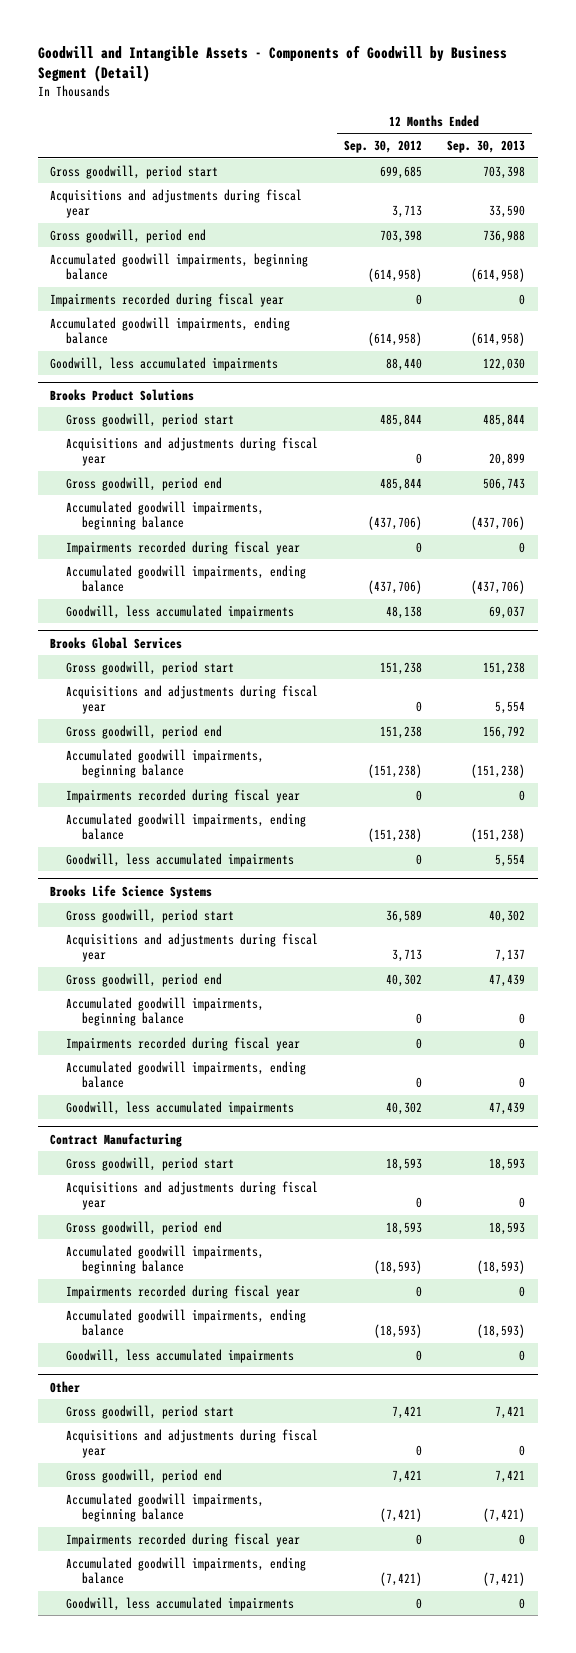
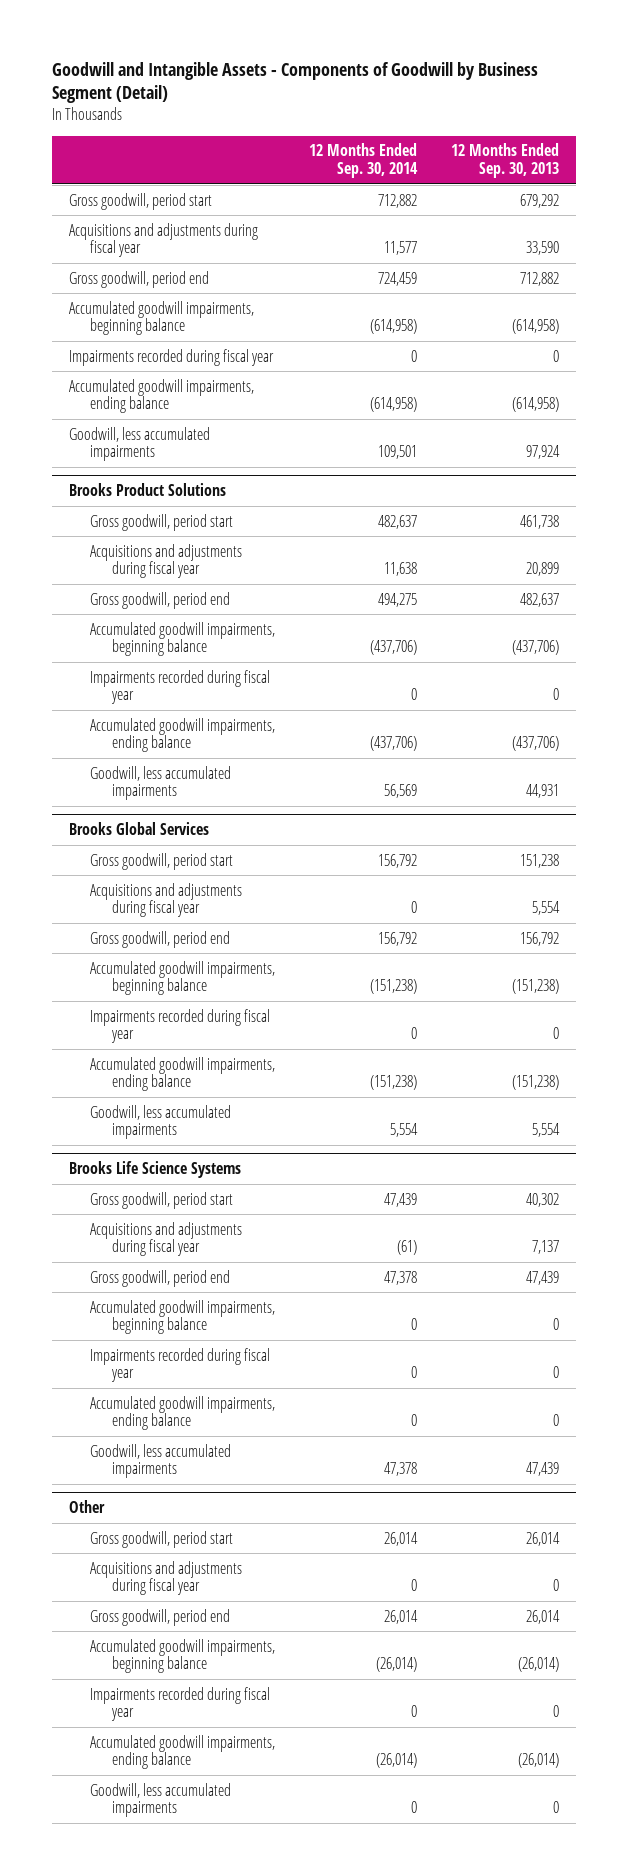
[343,139,422,153] Sep. 30, 2012 -> none
none -> [309,143,419,179] 12 Months Ended Sep. 30, 2014
[483,165,526,179] 703,398 -> [520,193,560,208] 679,292
[483,229,526,243] 736,988 -> [520,271,560,286] 712,882
[483,357,526,371] 122,030 -> [526,445,561,460] 97,924
[483,413,526,427] 485,844 -> [520,514,560,529] 461,738
[483,477,526,491] 506,743 -> [520,592,560,607] 482,637
[489,605,526,619] 69,037 -> [526,784,560,799] 44,931
[50,1132,183,1147] Contract Manufacturing -> none
[66,1156,235,1171] Gross goodwill, period start -> none
[66,1180,319,1211] Acquisitions and adjustments during fiscal year -> none
[66,1220,223,1235] Gross goodwill, period end -> none
[66,1244,265,1275] Accumulated goodwill impairments, beginning balance -> none
[66,1284,301,1299] Impairments recorded during fiscal year -> none
[66,1308,307,1337] Accumulated goodwill impairments, ending balance -> none
[66,1348,295,1363] Goodwill, less accumulated impairments -> none
[495,1405,526,1419] 7,421 -> [526,1531,561,1546] 26,014
[495,1469,526,1483] 7,421 -> [526,1609,561,1624] 26,014
[483,1508,526,1523] (7,421) -> [518,1657,560,1673] (26,014)
[483,1572,526,1587] (7,421) -> [518,1753,560,1769] (26,014)

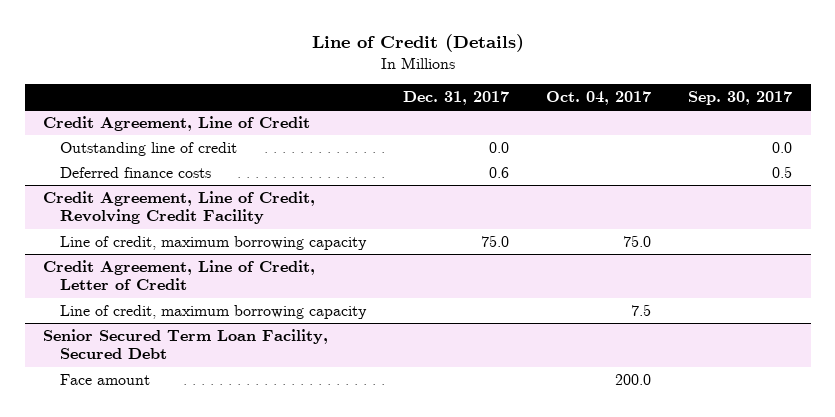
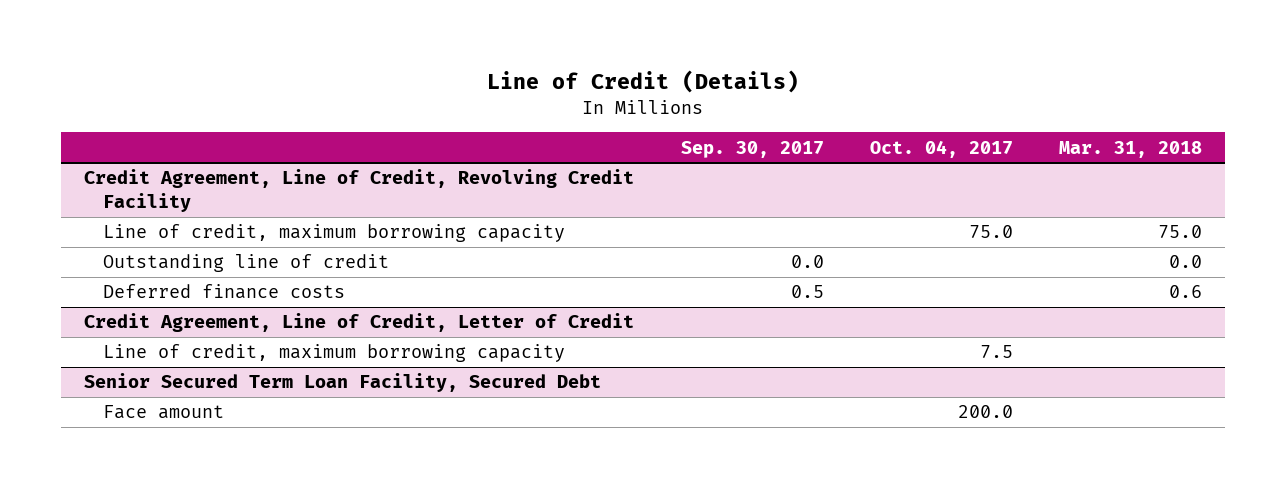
[403,91,510,106] Dec. 31, 2017 -> none
none -> [1059,140,1203,158] Mar. 31, 2018
[43,115,311,131] Credit Agreement, Line of Credit -> none
[60,141,238,156] Outstanding line of credit -> none
[60,166,212,178] Deferred finance costs -> none
none -> [103,254,390,273] Outstanding line of credit
none -> [103,284,346,300] Deferred finance costs

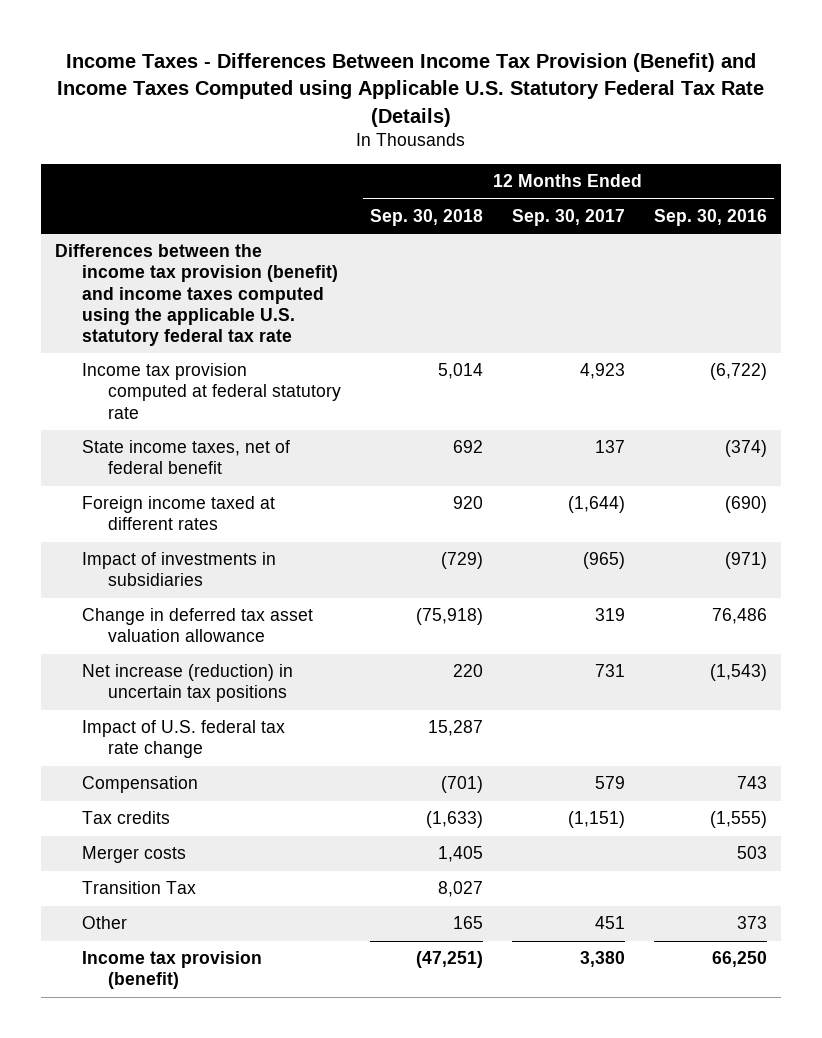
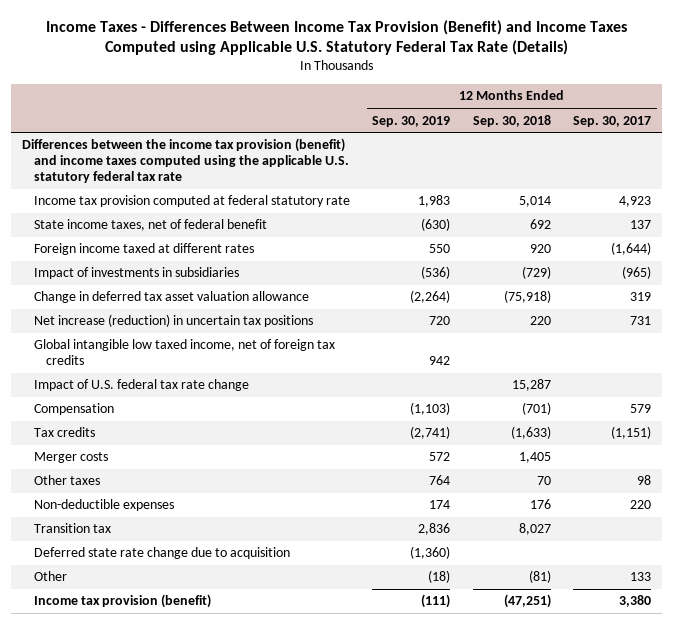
[653,208,767,226] Sep. 30, 2016 -> none
none -> [372,115,451,127] Sep. 30, 2019
none -> [34,339,336,366] Global intangible low taxed income, net of foreign tax credits
none -> [34,475,101,486] Other taxes
none -> [34,499,175,512] Non-deductible expenses
[81,881,196,895] Transition Tax -> [34,523,112,534] Transition tax
none -> [34,547,291,560] Deferred state rate change due to acquisition
[452,916,483,930] 165 -> [528,570,551,584] (81)
[594,916,625,930] 451 -> [629,572,651,582] 133

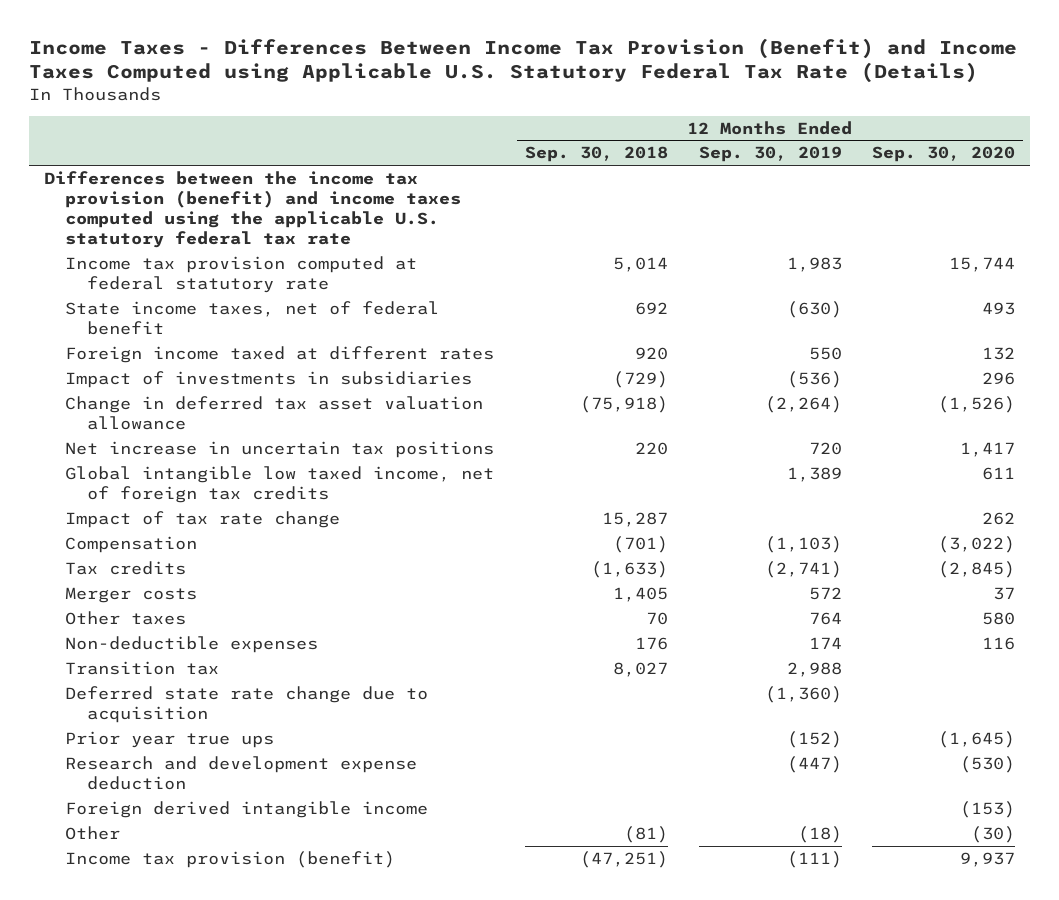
[572,115,651,127] Sep. 30, 2017 -> none
none -> [872,146,1016,163] Sep. 30, 2020
[34,314,314,328] Net increase (reduction) in uncertain tax positions -> [65,440,495,458] Net increase in uncertain tax positions
[429,356,451,366] 942 -> [786,466,842,482] 1,389
[34,379,250,392] Impact of U.S. federal tax rate change -> [65,510,341,528] Impact of tax rate change
[418,523,451,536] 2,836 -> [786,661,842,677] 2,988
none -> [65,730,275,748] Prior year true ups
none -> [65,755,418,790] Research and development expense deduction
none -> [65,800,429,818] Foreign derived intangible income

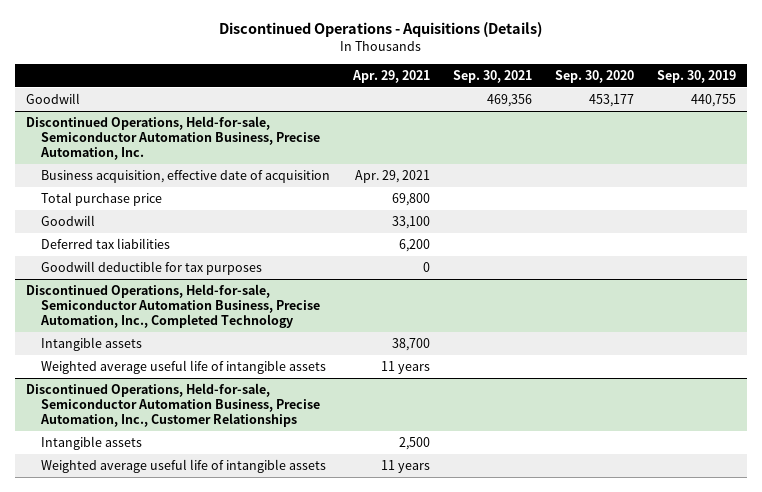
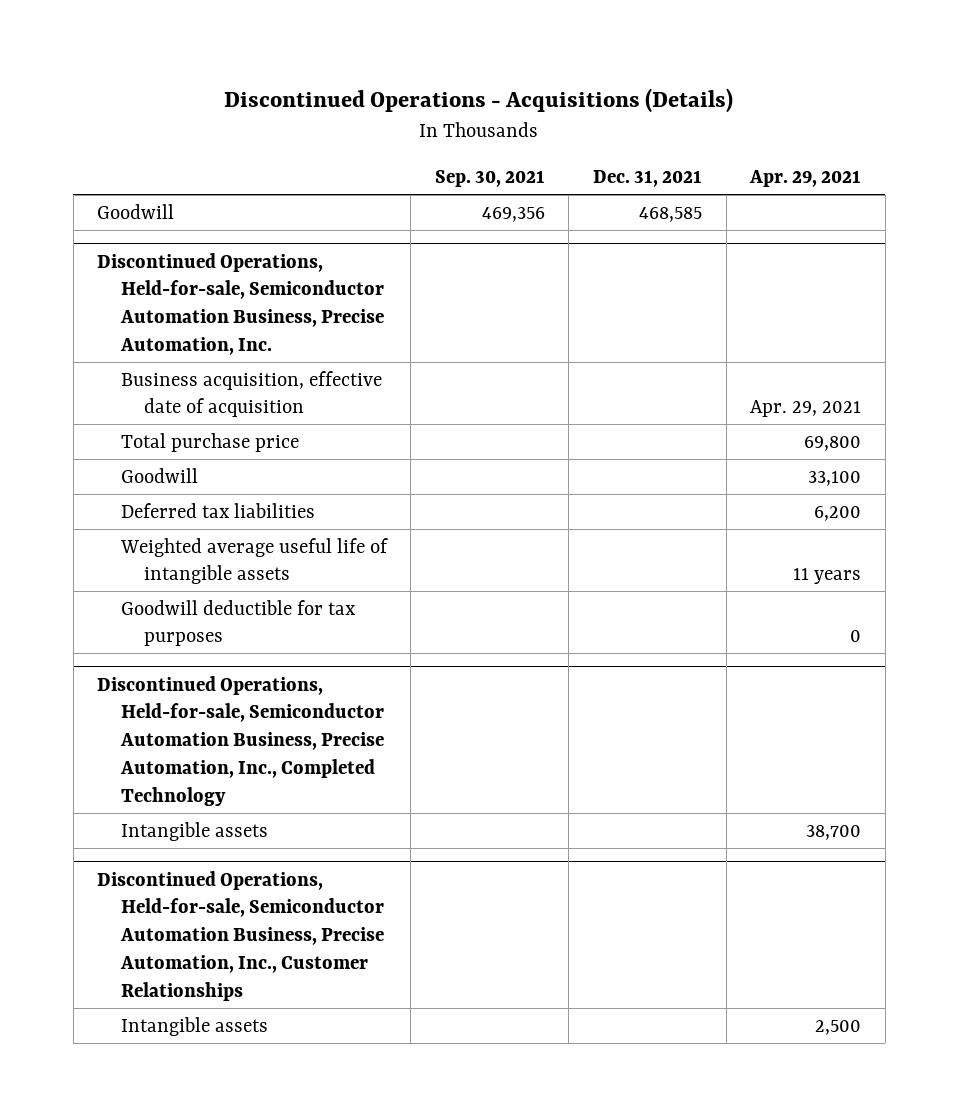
[219,22,543,38] Discontinued Operations - Aquisitions (Details) -> [224,88,734,114] Discontinued Operations - Acquisitions (Details)
[555,70,635,84] Sep. 30, 2020 -> none
[656,70,736,84] Sep. 30, 2019 -> none
none -> [592,170,702,188] Dec. 31, 2021
none -> [119,537,388,585] Weighted average useful life of intangible assets
[41,360,327,375] Weighted average useful life of intangible assets -> none
[41,459,327,474] Weighted average useful life of intangible assets -> none

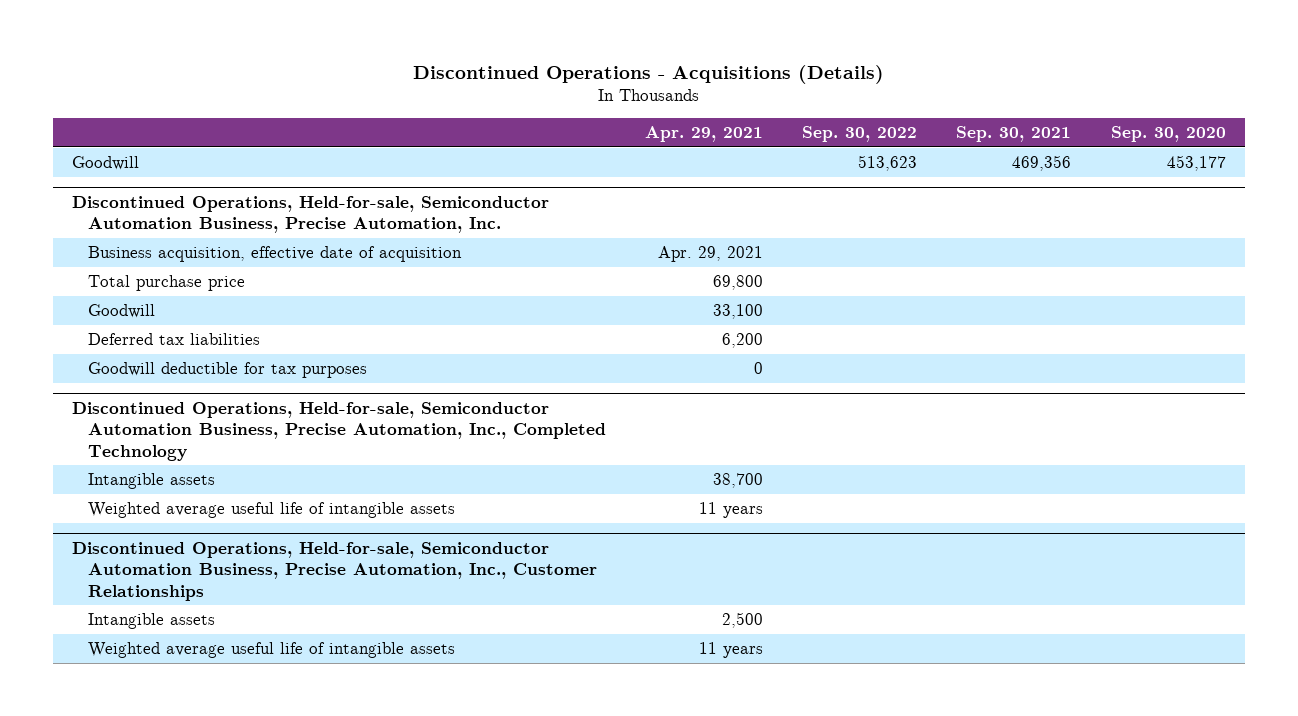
[592,170,702,188] Dec. 31, 2021 -> none
none -> [802,125,918,142] Sep. 30, 2022
none -> [1110,125,1226,142] Sep. 30, 2020
[119,537,388,585] Weighted average useful life of intangible assets -> none
none -> [87,502,455,519] Weighted average useful life of intangible assets
none -> [87,642,455,659] Weighted average useful life of intangible assets

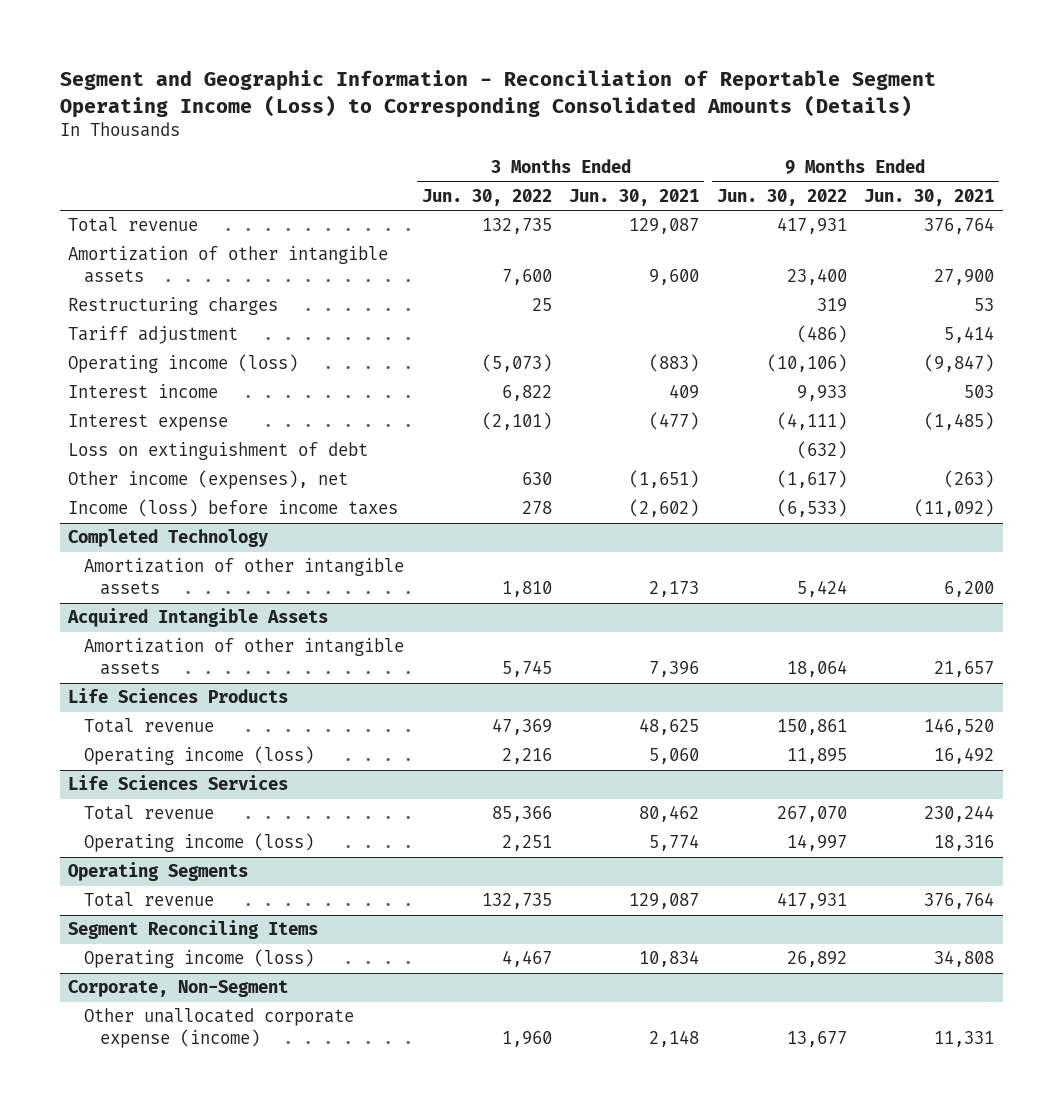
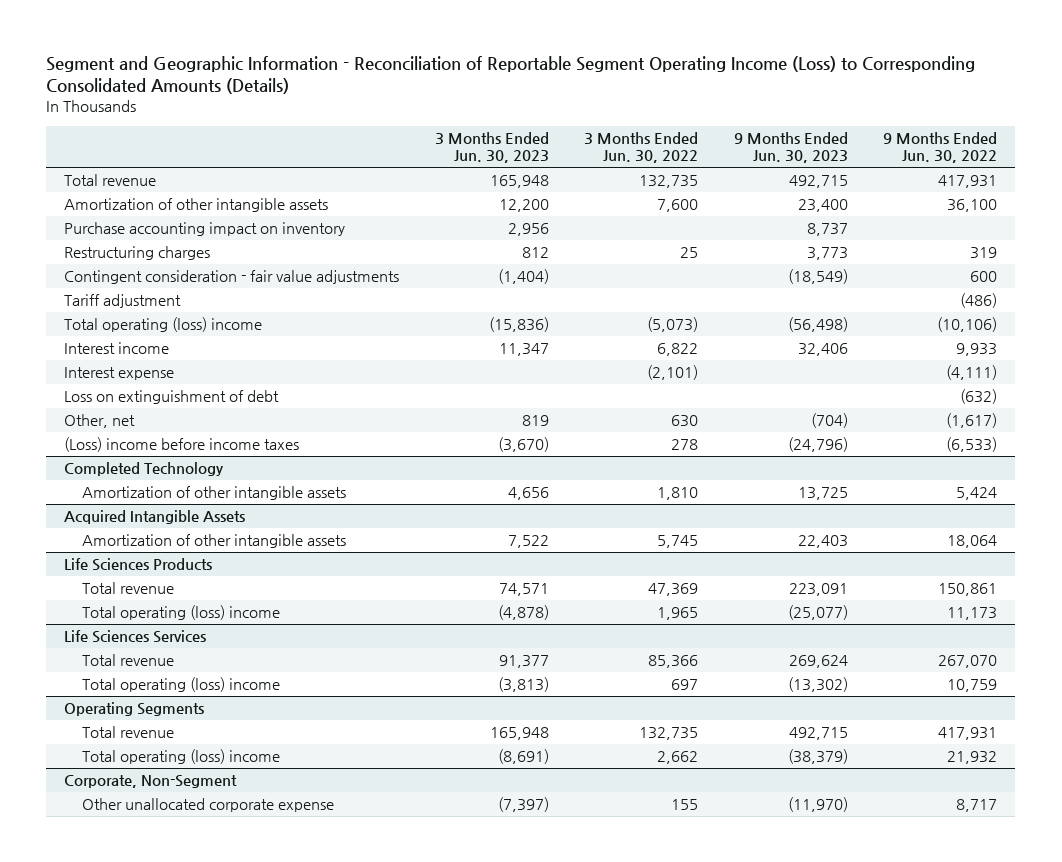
[569,188,700,206] Jun. 30, 2021 -> none
[864,188,995,206] Jun. 30, 2021 -> none
none -> [434,131,549,164] 3 Months Ended Jun. 30, 2023
none -> [733,131,848,164] 9 Months Ended Jun. 30, 2023
[786,268,847,286] 23,400 -> [947,199,998,213] 36,100
none -> [64,222,346,237] Purchase accounting impact on inventory
none -> [64,270,400,285] Contingent consideration - fair value adjustments
[68,354,299,374] Operating income (loss) -> [64,317,263,333] Total operating (loss) income
[68,470,349,490] Other income (expenses), net -> [64,414,136,429] Other, net
[68,499,399,518] Income (loss) before income taxes -> [64,437,300,453] (Loss) income before income taxes
[84,746,315,766] Operating income (loss) -> [81,605,280,621] Total operating (loss) income
[501,748,552,765] 2,216 -> [657,607,699,621] 1,965
[786,748,847,765] 11,895 -> [947,607,998,621] 11,173
[84,833,315,853] Operating income (loss) -> [81,677,280,693] Total operating (loss) income
[501,835,552,852] 2,251 -> [671,679,699,691] 697
[786,834,847,852] 14,997 -> [947,679,998,693] 10,759
[68,920,319,940] Segment Reconciling Items -> none
[84,949,315,969] Operating income (loss) -> [81,749,280,765] Total operating (loss) income
[501,950,552,968] 4,467 -> [657,751,699,765] 2,662
[786,951,847,968] 26,892 -> [947,751,998,765] 21,932
[84,1008,355,1049] Other unallocated corporate expense (income) -> [81,798,334,813] Other unallocated corporate expense
[501,1031,552,1048] 1,960 -> [671,799,699,811] 155
[786,1031,847,1048] 13,677 -> [956,799,998,813] 8,717

